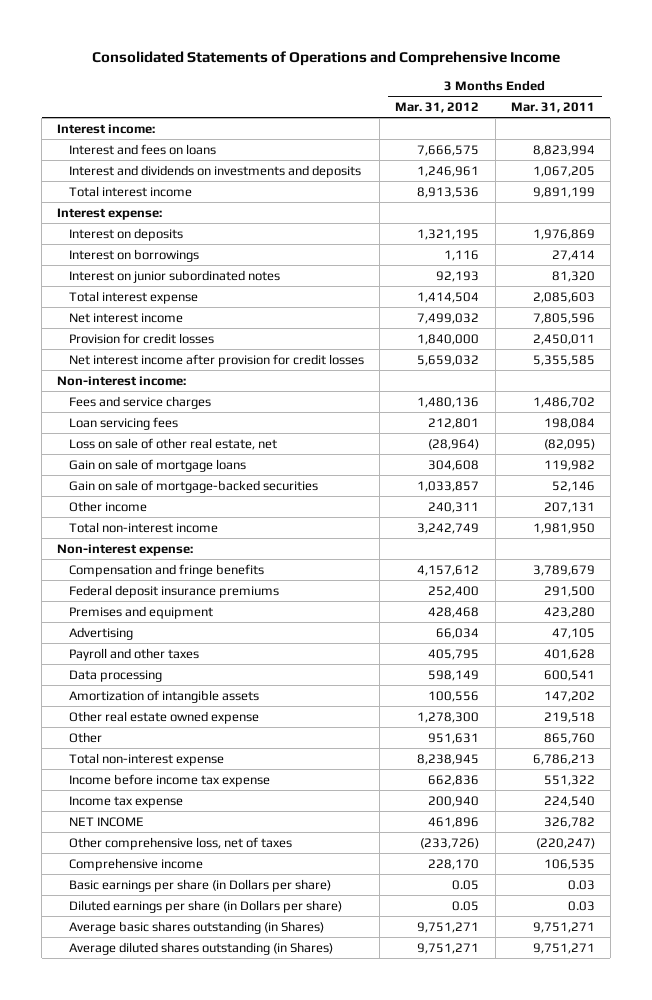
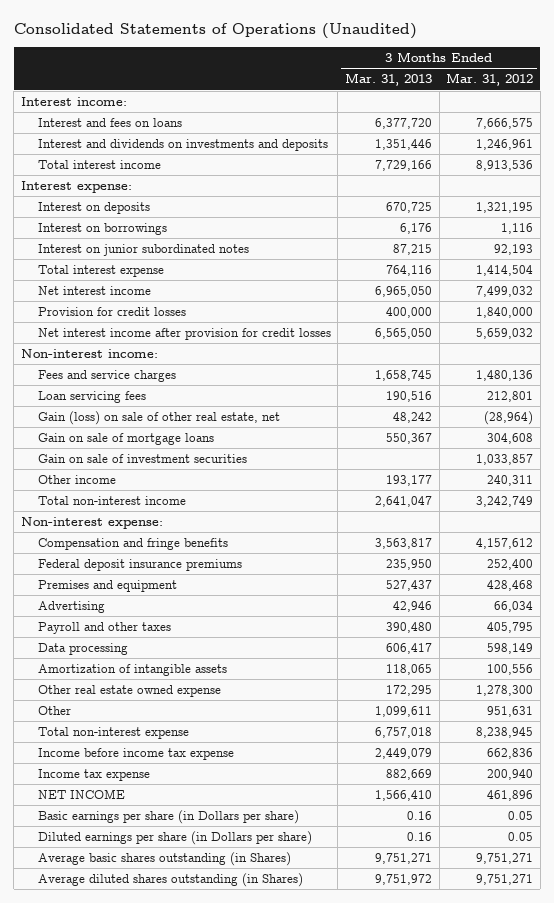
[91,51,560,67] Consolidated Statements of Operations and Comprehensive Income -> [13,22,417,39] Consolidated Statements of Operations (Unaudited)
[510,101,595,113] Mar. 31, 2011 -> none
none -> [345,73,433,87] Mar. 31, 2013
[69,437,278,450] Loss on sale of other real estate, net -> [37,411,280,426] Gain (loss) on sale of other real estate, net
[69,479,319,493] Gain on sale of mortgage-backed securities -> [37,454,247,464] Gain on sale of investment securities
[69,836,293,850] Other comprehensive loss, net of taxes -> none
[69,857,204,871] Comprehensive income -> none

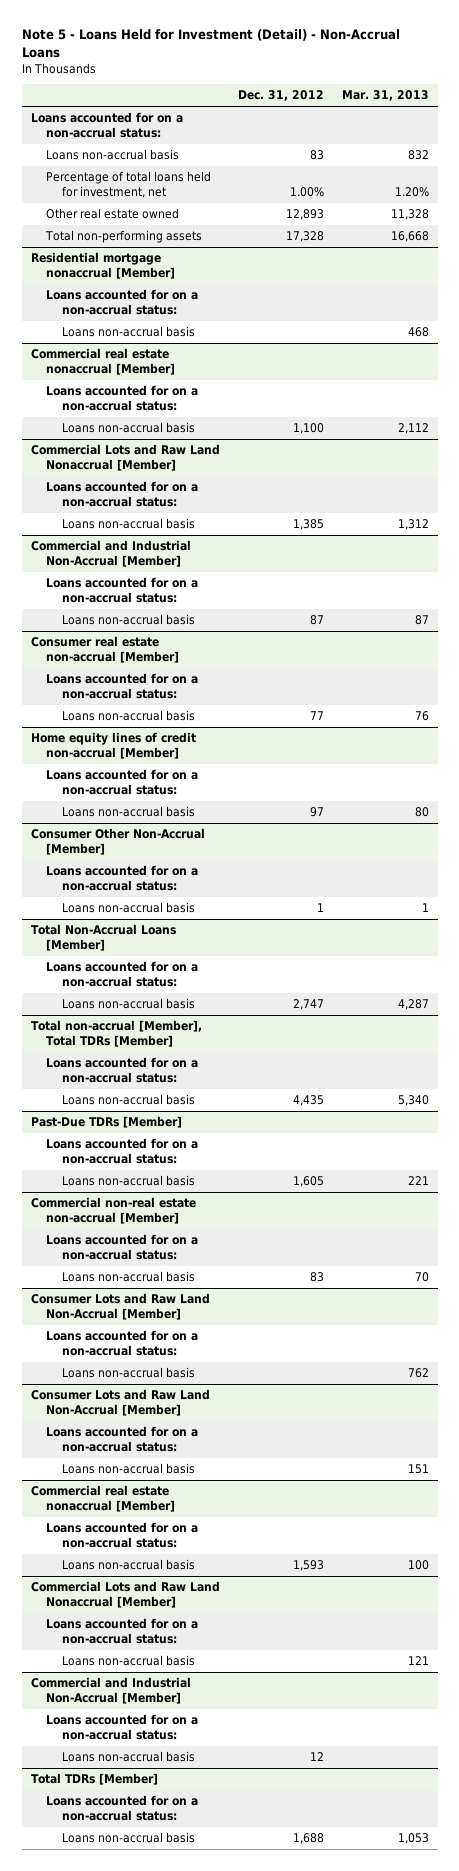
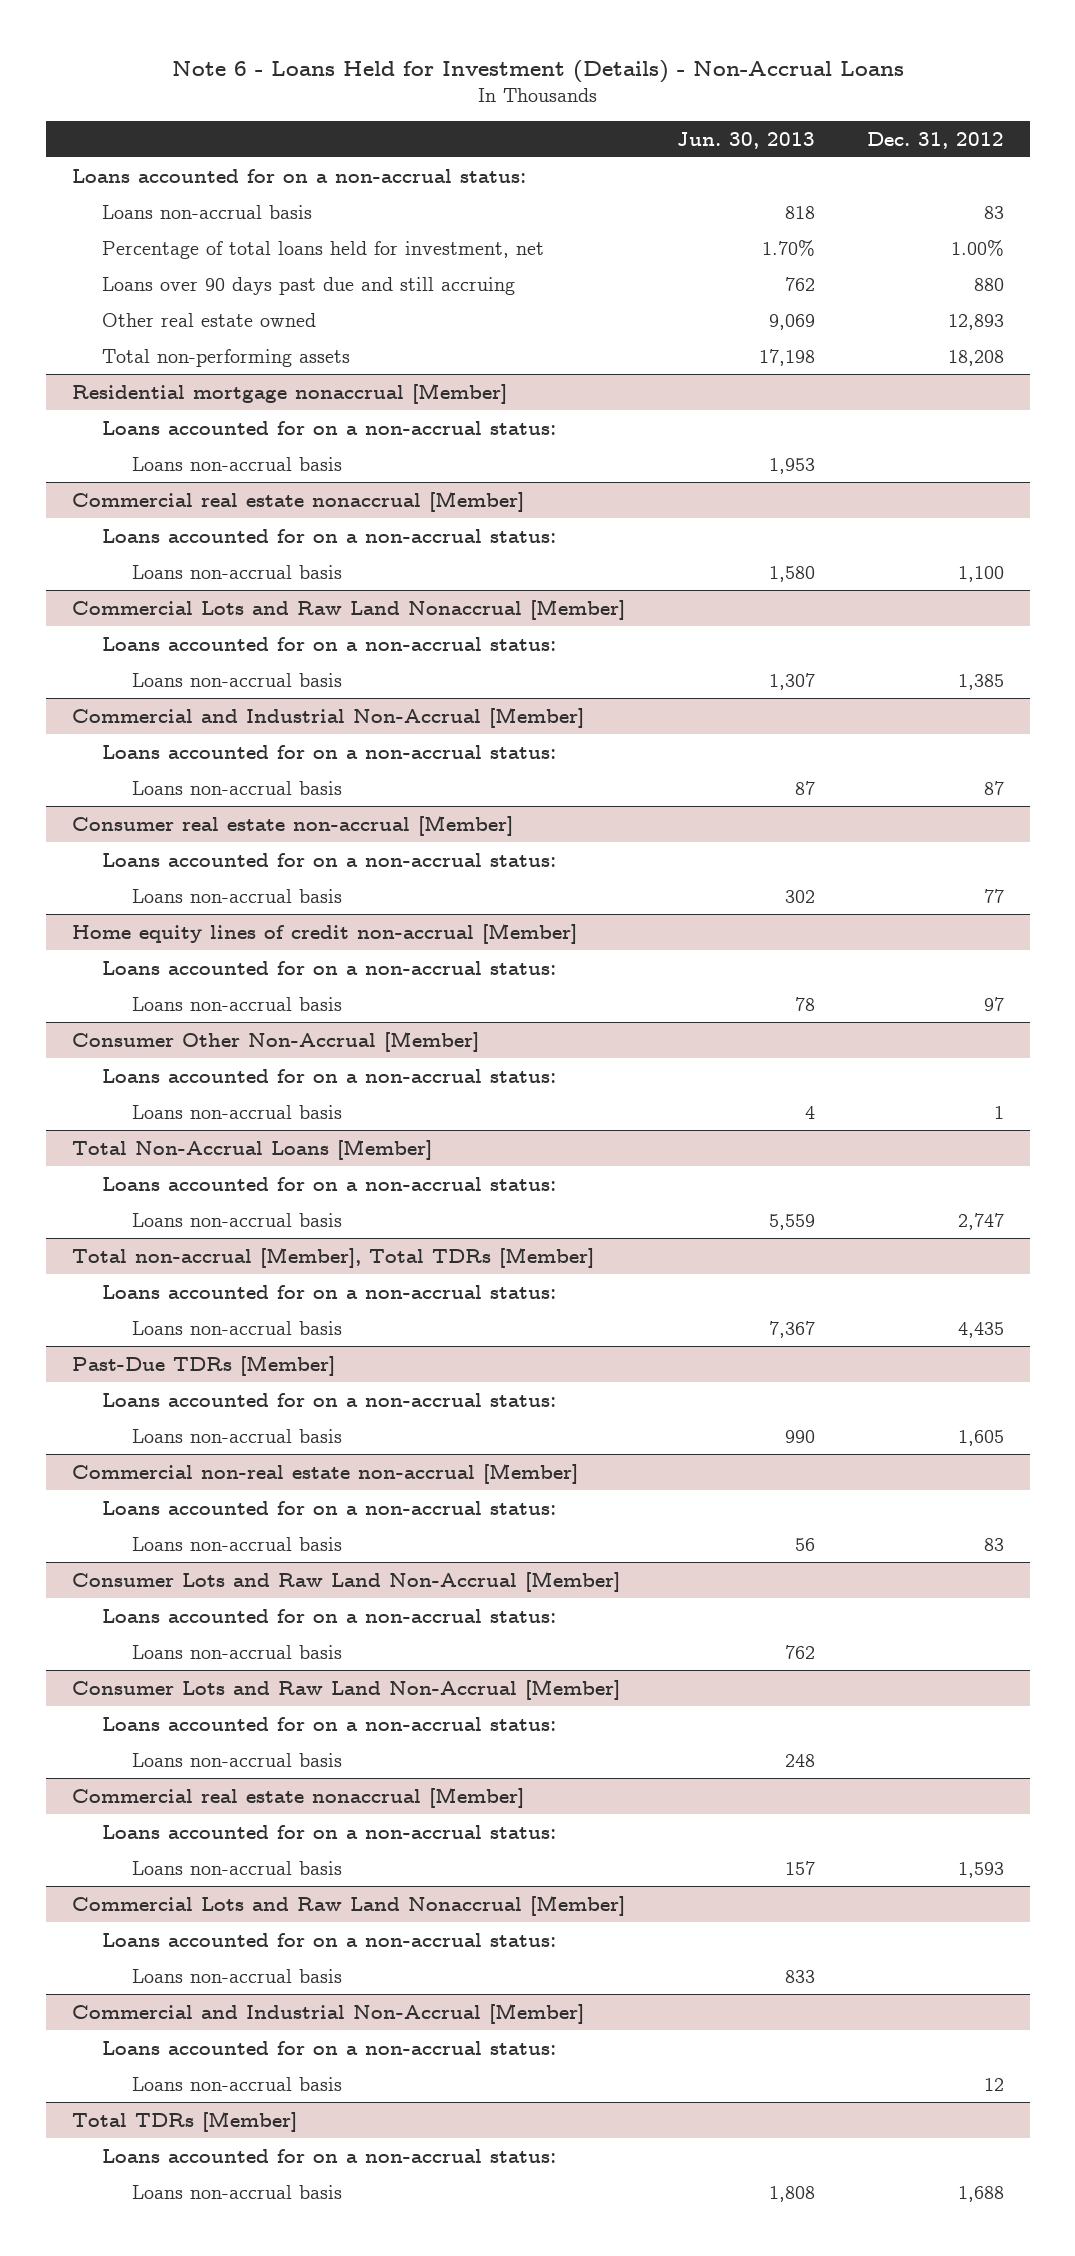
[21,29,400,59] Note 5 - Loans Held for Investment (Detail) - Non-Accrual Loans -> [171,59,904,83] Note 6 - Loans Held for Investment (Details) - Non-Accrual Loans
[341,90,429,102] Mar. 31, 2013 -> none
none -> [676,131,815,149] Jun. 30, 2013
none -> [101,276,515,295] Loans over 90 days past due and still accruing
[285,231,324,243] 17,328 -> [947,349,1004,366] 18,208

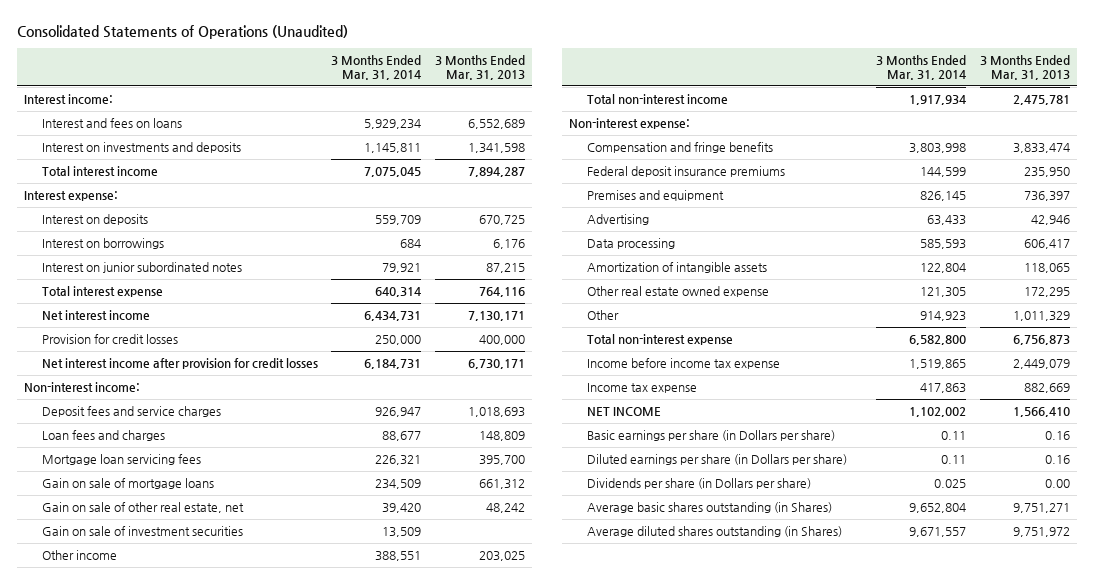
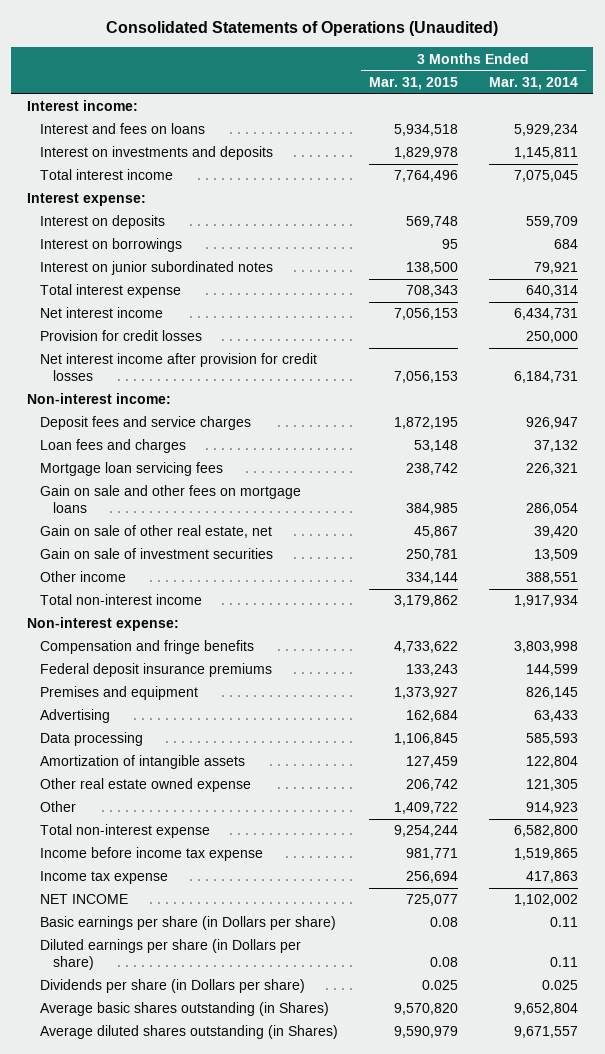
[434,55,525,81] 3 Months Ended Mar. 31, 2013 -> none
none -> [368,77,458,91] Mar. 31, 2015
[382,431,422,442] 88,677 -> [533,440,578,453] 37,132
[41,478,214,490] Gain on sale of mortgage loans -> [39,485,301,514] Gain on sale and other fees on mortgage loans
[375,479,422,490] 234,509 -> [525,503,578,516] 286,054

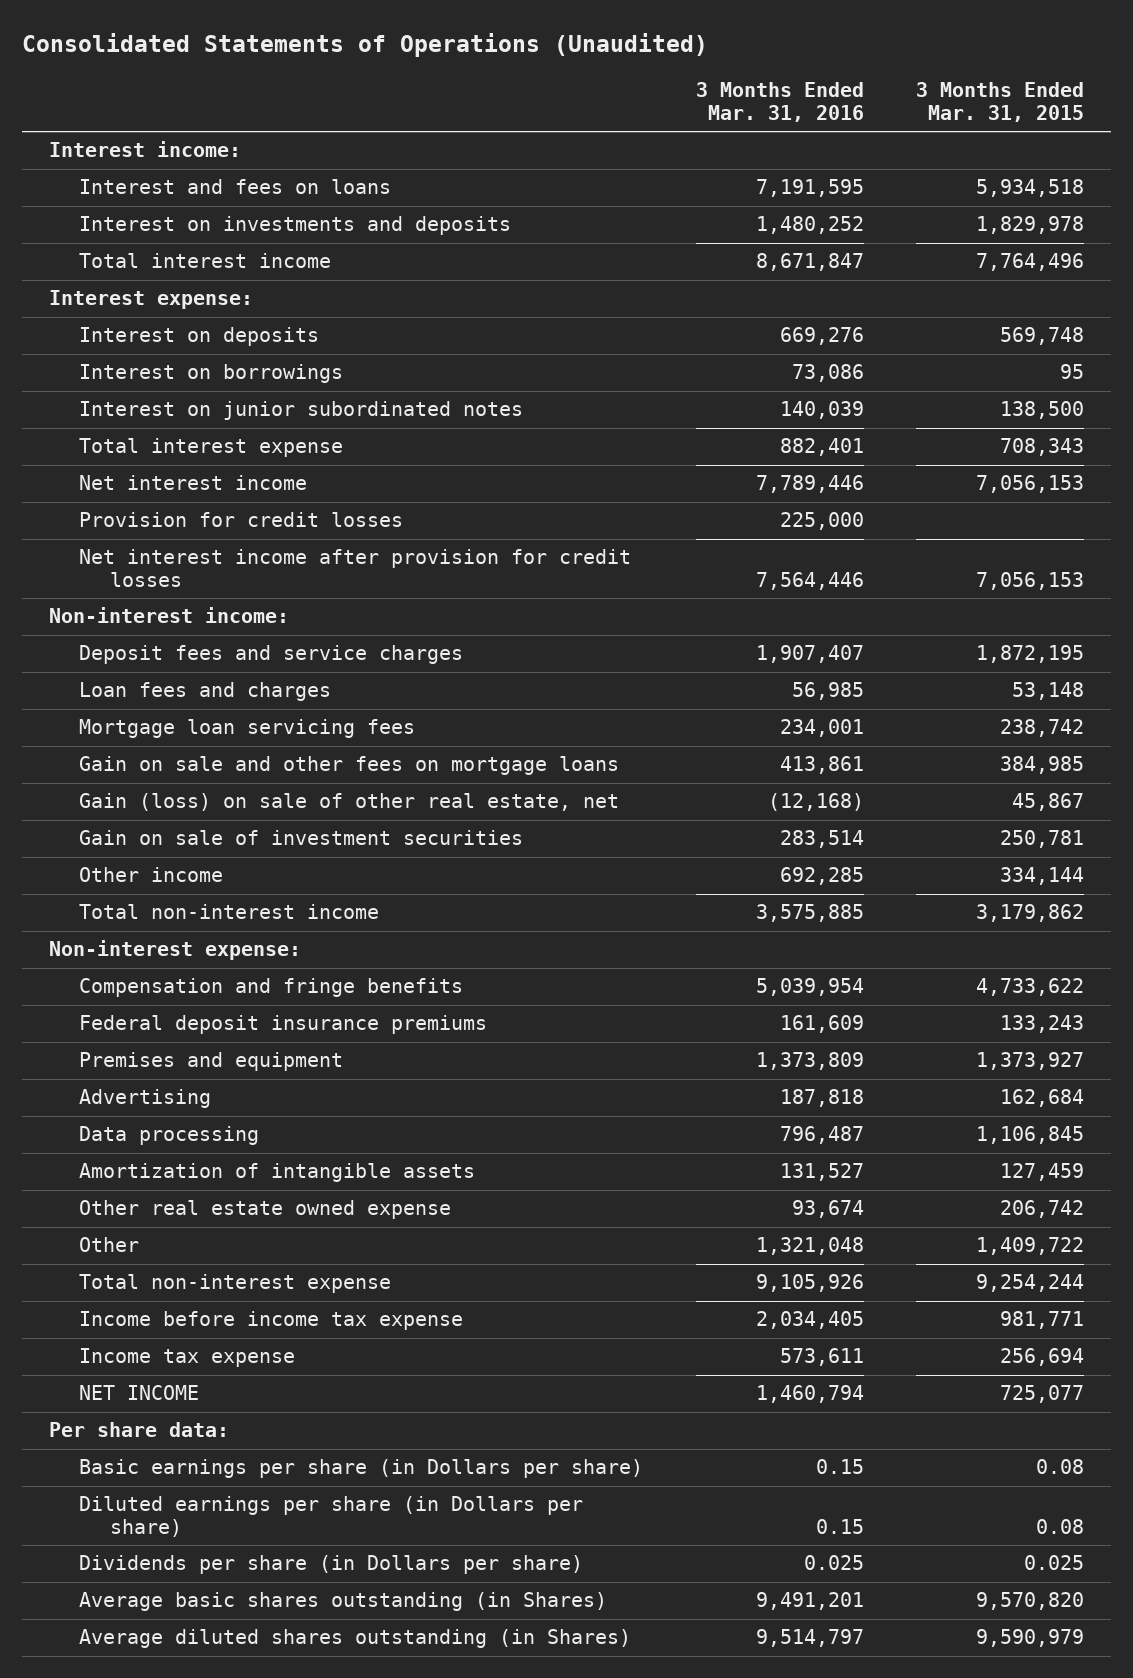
[488,77,578,91] Mar. 31, 2014 -> none
none -> [695,82,864,122] 3 Months Ended Mar. 31, 2016
[39,525,272,539] Gain on sale of other real estate, net -> [79,793,620,812] Gain (loss) on sale of other real estate, net
none -> [48,1422,229,1438] Per share data:

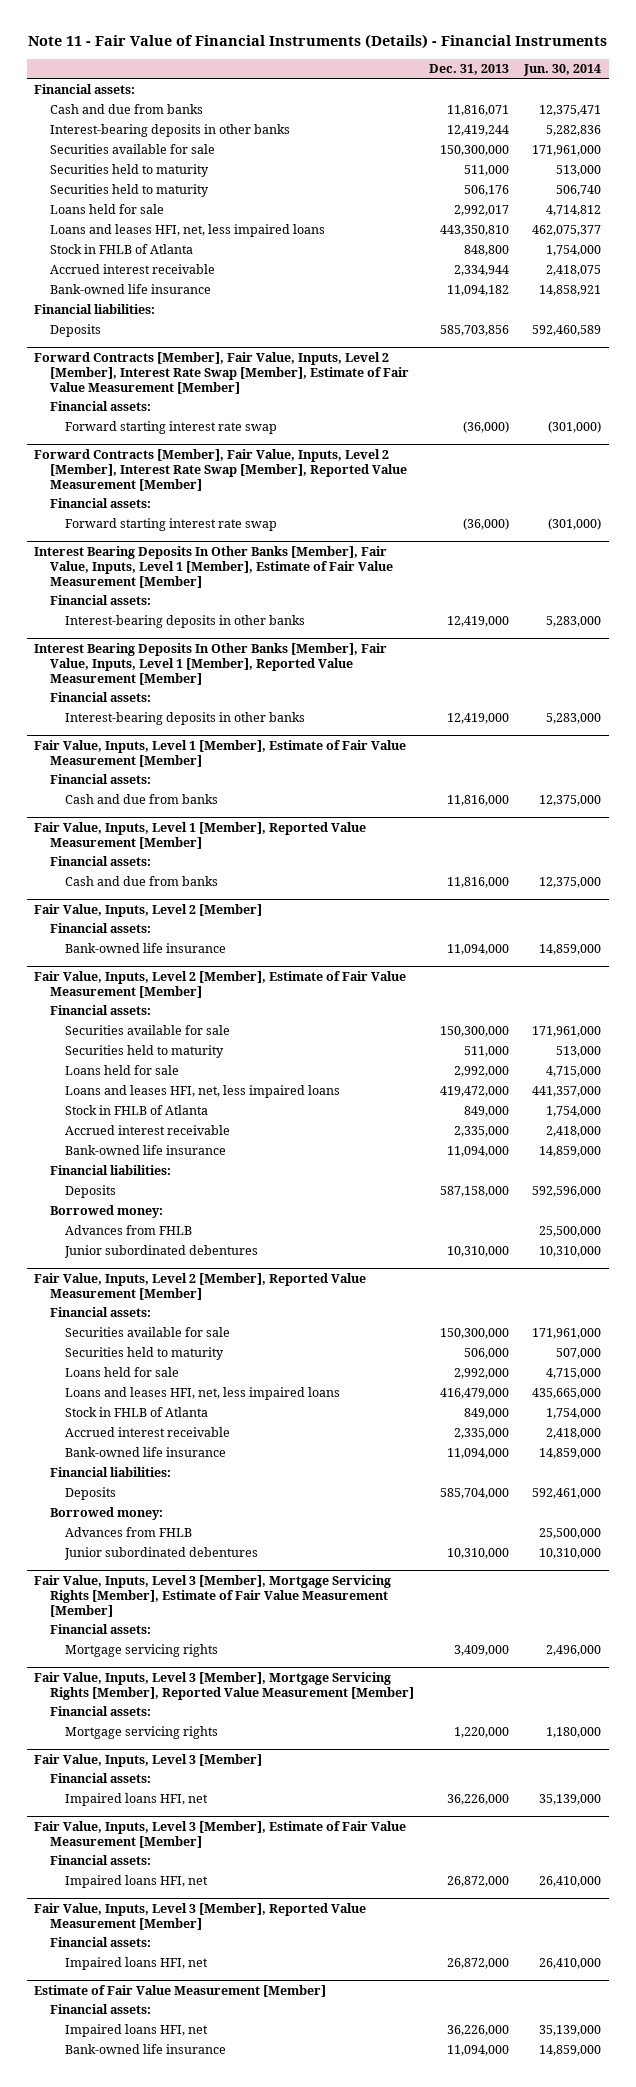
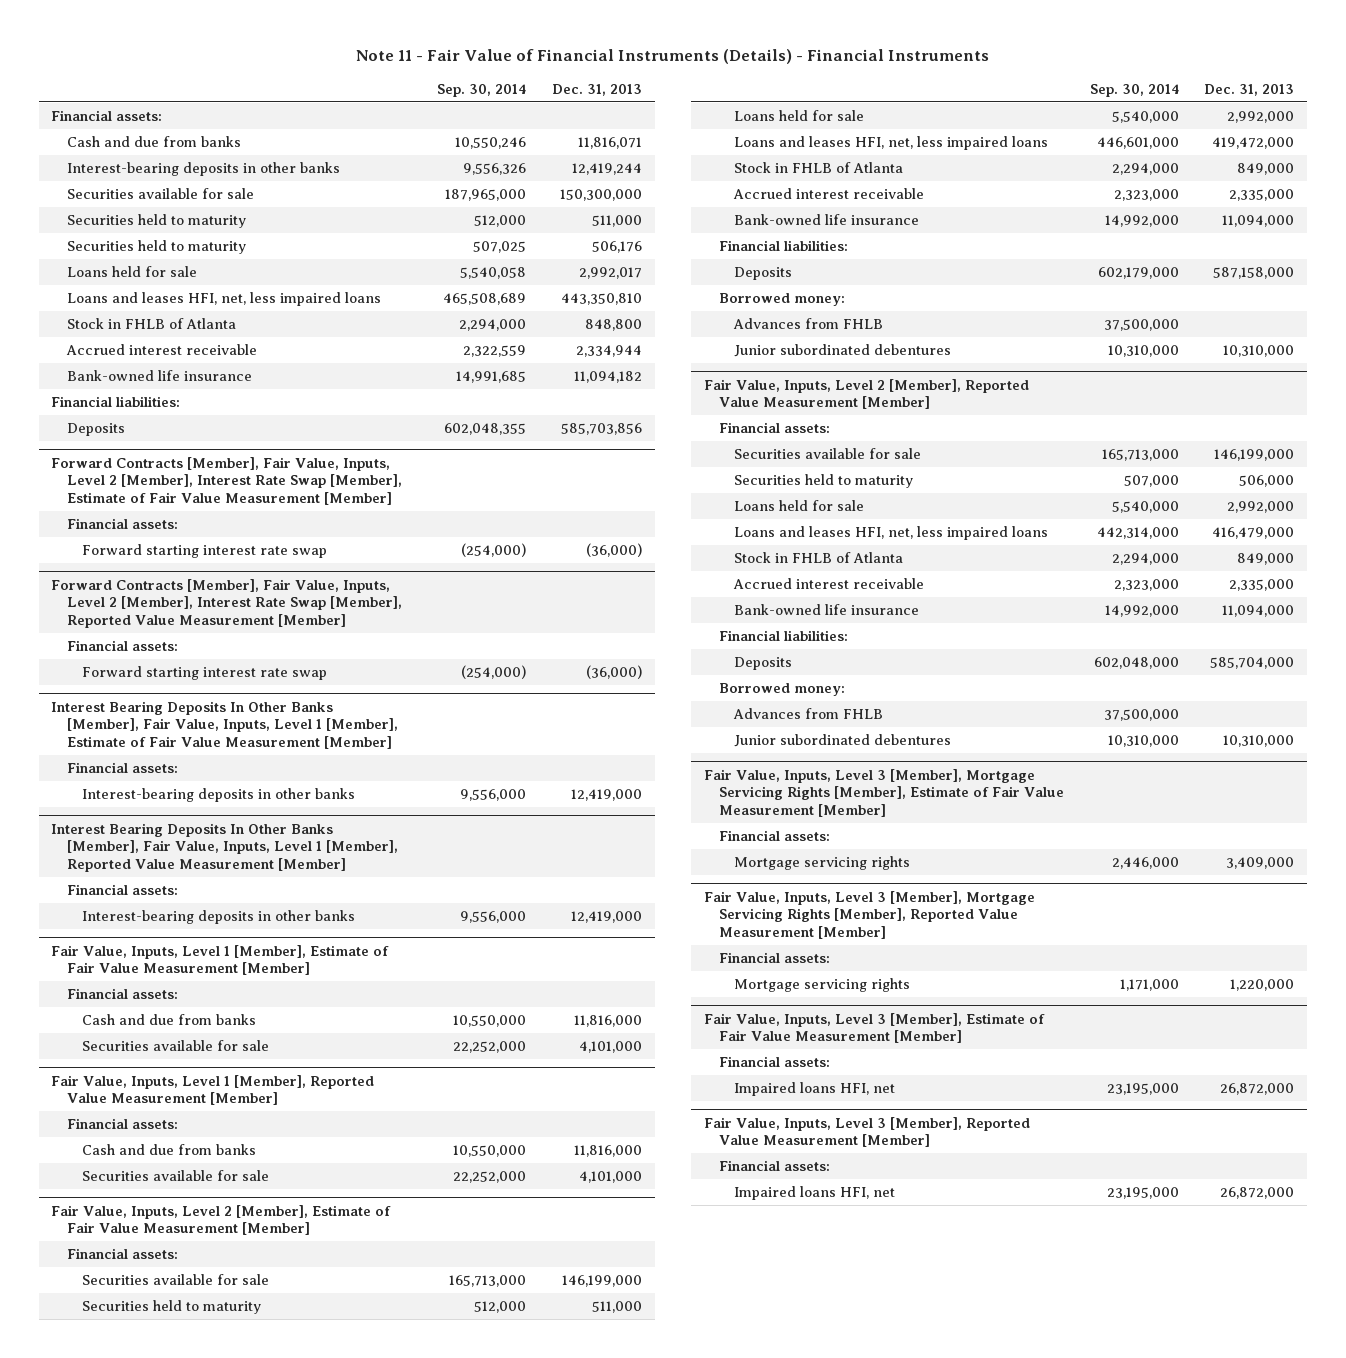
[523,64,602,77] Jun. 30, 2014 -> none
none -> [437,83,527,97] Sep. 30, 2014
none -> [81,1040,269,1052] Securities available for sale
[34,903,263,917] Fair Value, Inputs, Level 2 [Member] -> none
[49,923,151,934] Financial assets: -> none
[64,943,226,954] Bank-owned life insurance -> none
none -> [81,1170,269,1182] Securities available for sale
[439,1026,509,1038] 150,300,000 -> [561,1275,642,1288] 146,199,000
[439,1328,509,1340] 150,300,000 -> [1214,449,1295,462] 146,199,000
[34,1753,263,1767] Fair Value, Inputs, Level 3 [Member] -> none
[49,1773,151,1784] Financial assets: -> none
[64,1793,208,1807] Impaired loans HFI, net -> none
[34,1984,327,1997] Estimate of Fair Value Measurement [Member] -> none
[49,2004,151,2015] Financial assets: -> none
[64,2024,208,2038] Impaired loans HFI, net -> none
[64,2044,226,2055] Bank-owned life insurance -> none

